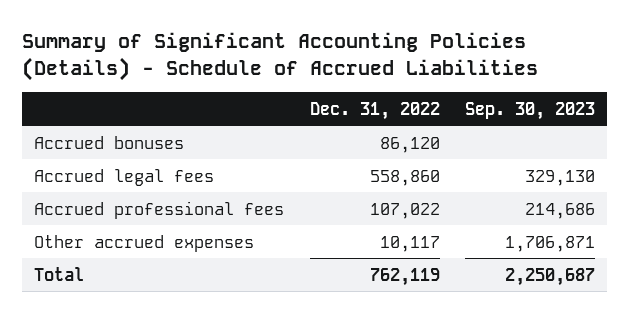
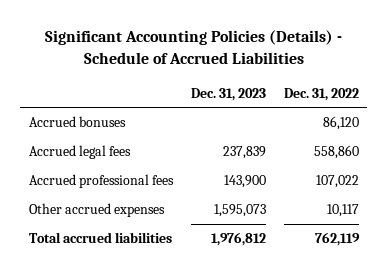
[21,32,538,82] Summary of Significant Accounting Policies (Details) - Schedule of Accrued Liabilities -> [44,30,342,65] Significant Accounting Policies (Details) - Schedule of Accrued Liabilities
[464,101,595,120] Sep. 30, 2023 -> none
none -> [190,87,266,101] Dec. 31, 2023
[34,266,85,281] Total -> [29,232,173,244] Total accrued liabilities

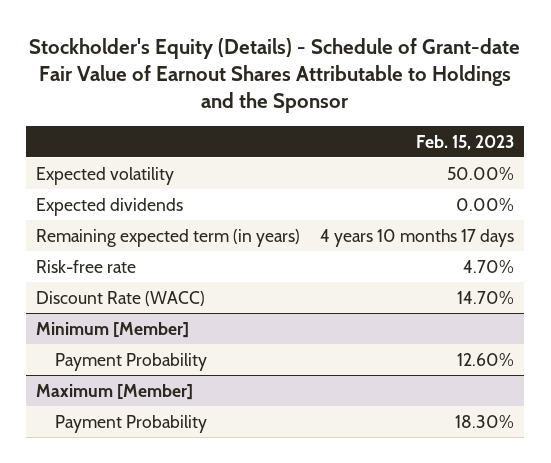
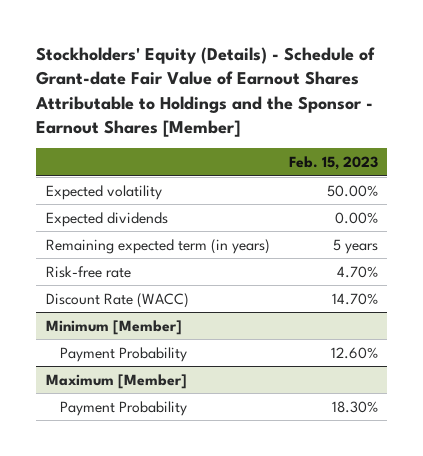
[29,37,521,114] Stockholder's Equity (Details) - Schedule of Grant-date Fair Value of Earnout Shares Attributable to Holdings and the Sponsor -> [35,47,376,137] Stockholders' Equity (Details) - Schedule of Grant-date Fair Value of Earnout Shares Attributable to Holdings and the Sponsor - Earnout Shares [Member]
[320,228,515,247] 4 years 10 months 17 days -> [332,238,378,254] 5 years

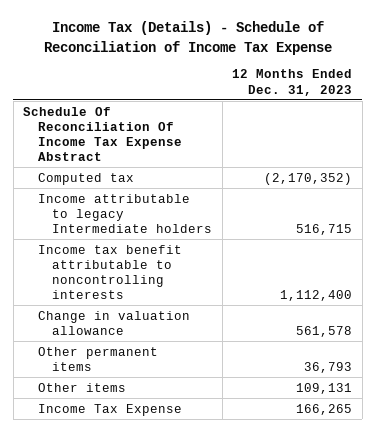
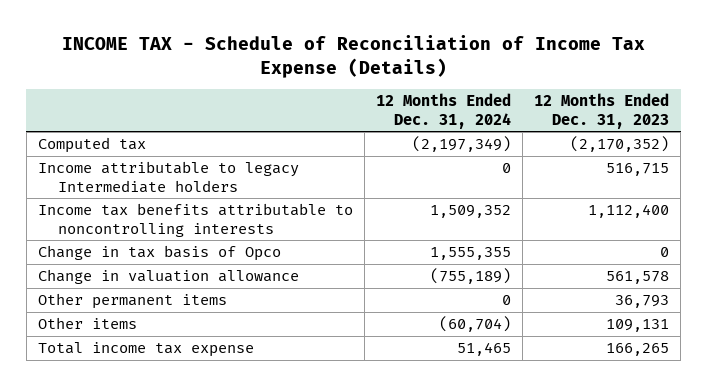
[43,21,332,55] Income Tax (Details) - Schedule of Reconciliation of Income Tax Expense -> [61,34,645,78] INCOME TAX - Schedule of Reconciliation of Income Tax Expense (Details)
none -> [376,93,512,129] 12 Months Ended Dec. 31, 2024
[23,106,182,162] Schedule Of Reconciliation Of Income Tax Expense Abstract -> none
[37,244,182,300] Income tax benefit attributable to noncontrolling interests -> [37,203,353,237] Income tax benefits attributable to noncontrolling interests
none -> [37,245,281,262] Change in tax basis of Opco
[37,403,182,416] Income Tax Expense -> [37,342,254,358] Total income tax expense

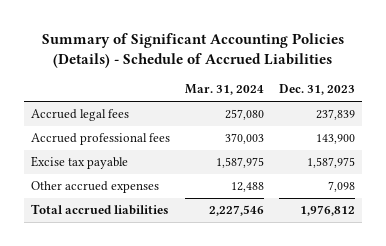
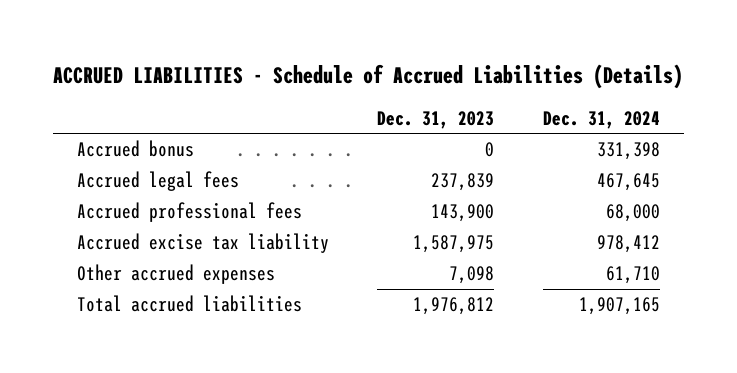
[41,32,344,68] Summary of Significant Accounting Policies (Details) - Schedule of Accrued Liabilities -> [53,64,684,90] ACCRUED LIABILITIES - Schedule of Accrued Liabilities (Details)
[184,84,264,96] Mar. 31, 2024 -> none
none -> [542,110,660,129] Dec. 31, 2024
none -> [77,140,195,158] Accrued bonus
[31,156,129,170] Excise tax payable -> [77,233,330,254] Accrued excise tax liability

